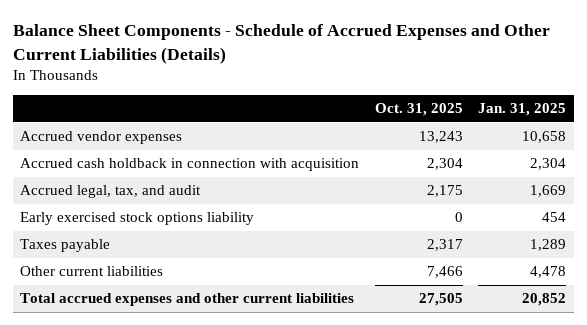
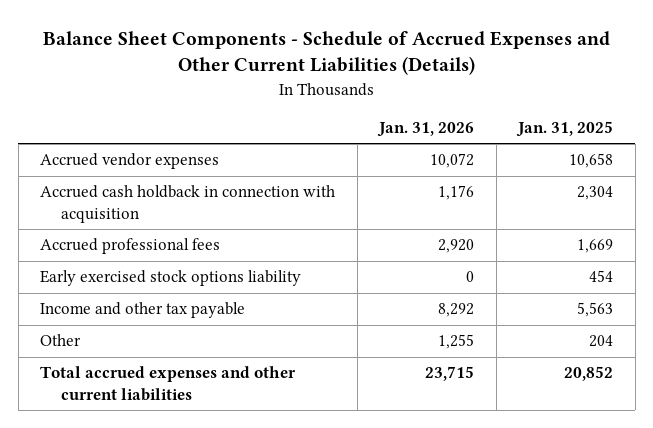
[374,103,463,117] Oct. 31, 2025 -> none
none -> [377,122,475,138] Jan. 31, 2026
[20,185,202,199] Accrued legal, tax, and audit -> [40,238,221,255] Accrued professional fees
[20,239,111,253] Taxes payable -> [40,302,246,319] Income and other tax payable
[530,239,567,252] 1,289 -> [577,302,614,318] 5,563
[20,266,164,277] Other current liabilities -> [40,334,82,347] Other
[530,266,567,279] 4,478 -> [589,335,614,348] 204

